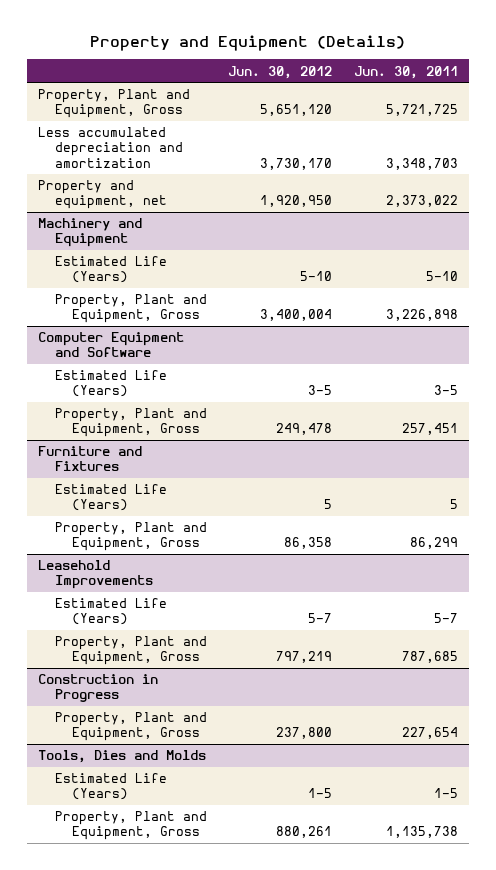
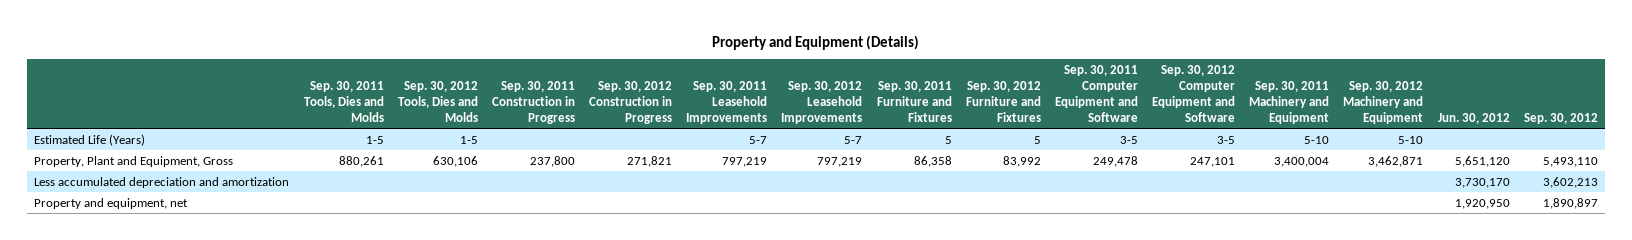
[353,65,458,79] Jun. 30, 2011 -> none
none -> [303,80,384,122] Sep. 30, 2011 Tools, Dies and Molds
none -> [397,80,478,122] Sep. 30, 2012 Tools, Dies and Molds
none -> [491,80,575,124] Sep. 30, 2011 Construction in Progress
none -> [589,80,673,124] Sep. 30, 2012 Construction in Progress
none -> [686,80,768,124] Sep. 30, 2011 Leasehold Improvements
none -> [781,80,863,124] Sep. 30, 2012 Leasehold Improvements
none -> [876,80,952,122] Sep. 30, 2011 Furniture and Fixtures
none -> [965,80,1041,122] Sep. 30, 2012 Furniture and Fixtures
none -> [1054,65,1138,122] Sep. 30, 2011 Computer Equipment and Software
none -> [1152,65,1236,122] Sep. 30, 2012 Computer Equipment and Software
none -> [1249,80,1330,124] Sep. 30, 2011 Machinery and Equipment
none -> [1343,80,1424,124] Sep. 30, 2012 Machinery and Equipment
none -> [1523,112,1598,124] Sep. 30, 2012
none -> [34,133,146,146] Estimated Life (Years)
[37,218,142,248] Machinery and Equipment -> none
[55,256,168,284] Estimated Life (Years) -> none
[55,294,208,324] Property, Plant and Equipment, Gross -> none
[37,332,184,358] Computer Equipment and Software -> none
[55,370,168,398] Estimated Life (Years) -> none
[55,408,208,438] Property, Plant and Equipment, Gross -> none
[37,446,142,472] Furniture and Fixtures -> none
[55,484,168,512] Estimated Life (Years) -> none
[55,522,208,552] Property, Plant and Equipment, Gross -> none
[37,560,154,590] Leasehold Improvements -> none
[55,598,168,626] Estimated Life (Years) -> none
[55,636,208,666] Property, Plant and Equipment, Gross -> none
[37,674,158,703] Construction in Progress -> none
[55,712,208,742] Property, Plant and Equipment, Gross -> none
[37,750,206,764] Tools, Dies and Molds -> none
[55,773,168,801] Estimated Life (Years) -> none
[55,811,208,841] Property, Plant and Equipment, Gross -> none

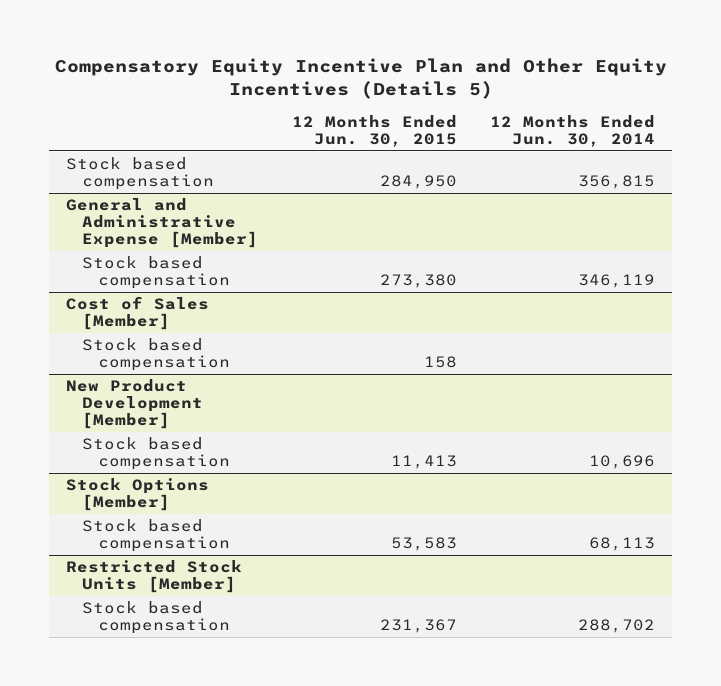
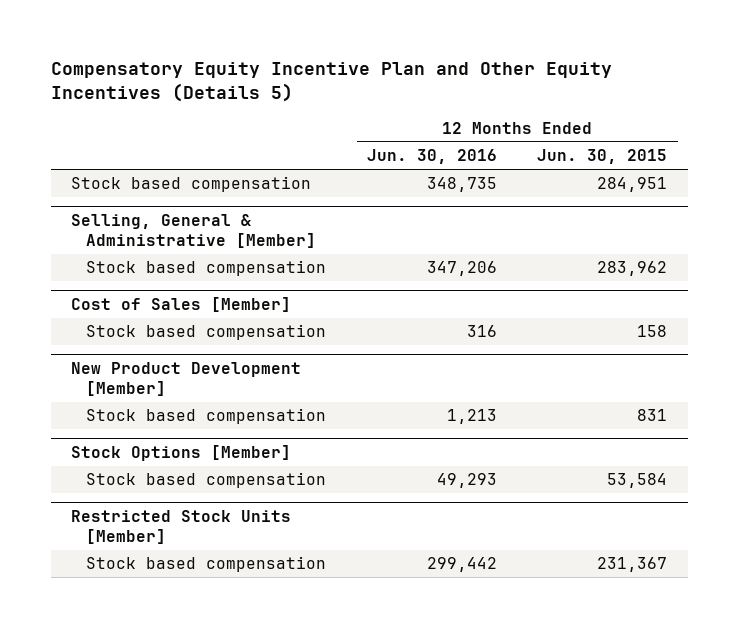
[490,115,656,148] 12 Months Ended Jun. 30, 2014 -> none
none -> [366,149,497,165] Jun. 30, 2016
[379,175,457,190] 284,950 -> [597,177,668,193] 284,951
[66,197,259,249] General and Administrative Expense [Member] -> [71,214,316,249] Selling, General & Administrative [Member]
[379,274,457,289] 273,380 -> [597,261,668,277] 283,962
[390,455,457,470] 11,413 -> [637,409,668,422] 831
[390,537,457,552] 53,583 -> [607,473,668,489] 53,584

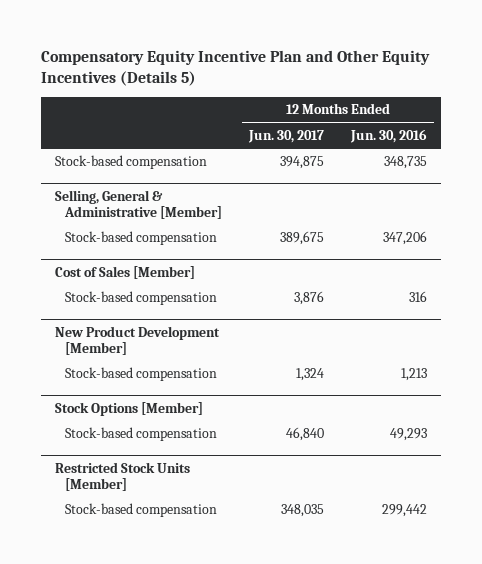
[537,149,668,165] Jun. 30, 2015 -> none
none -> [247,129,324,143] Jun. 30, 2017
[71,176,312,193] Stock based compensation -> [54,155,207,170] Stock-based compensation
[85,260,326,277] Stock based compensation -> [64,231,217,246] Stock-based compensation
[85,324,326,341] Stock based compensation -> [64,291,217,306] Stock-based compensation
[85,408,326,425] Stock based compensation -> [64,367,217,382] Stock-based compensation
[85,472,326,489] Stock based compensation -> [64,427,217,442] Stock-based compensation
[85,556,326,573] Stock based compensation -> [64,503,217,518] Stock-based compensation

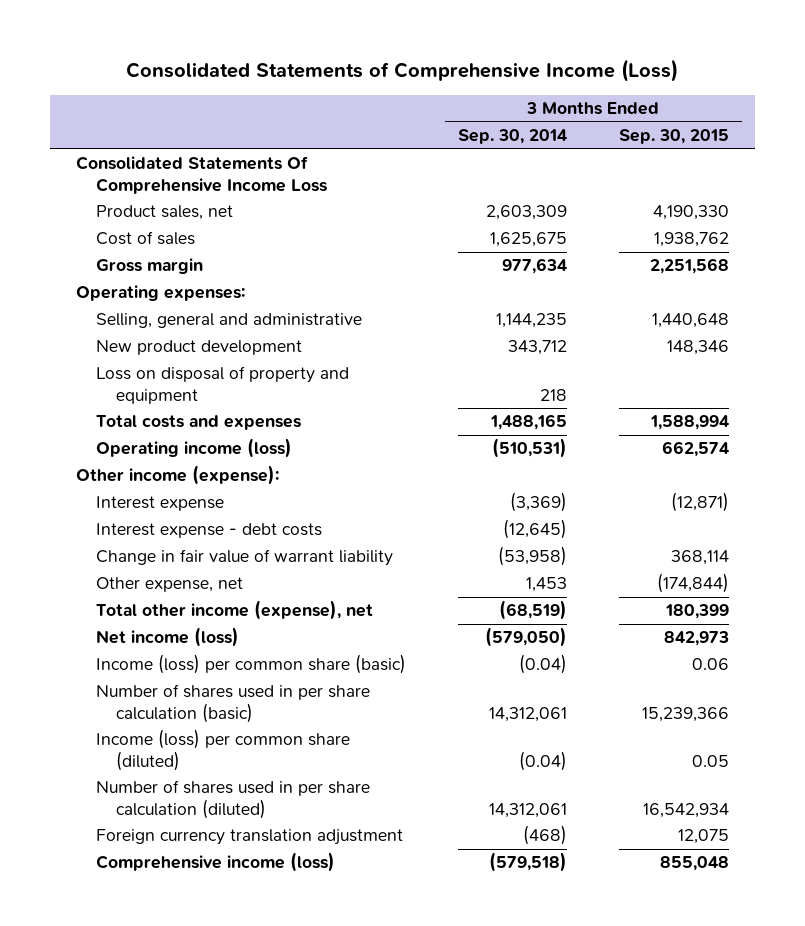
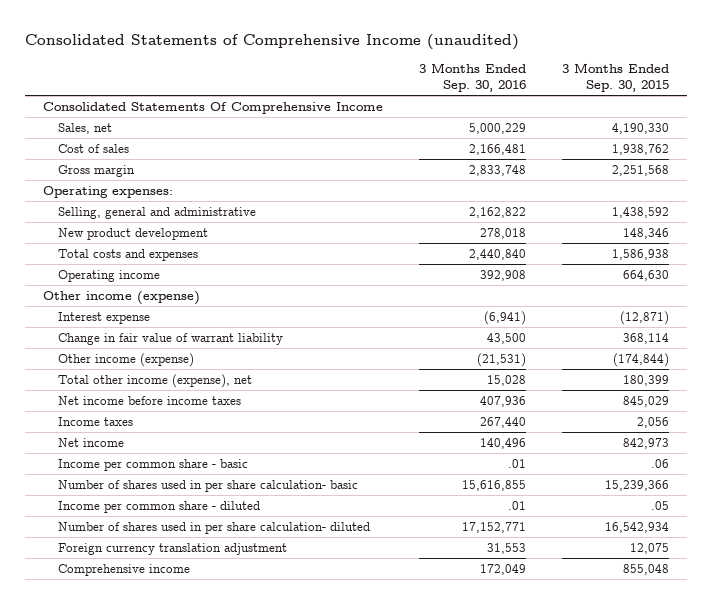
[126,59,679,83] Consolidated Statements of Comprehensive Income (Loss) -> [24,34,519,51] Consolidated Statements of Comprehensive Income (unaudited)
[457,128,567,144] Sep. 30, 2014 -> none
none -> [418,62,526,93] 3 Months Ended Sep. 30, 2016
[76,156,327,194] Consolidated Statements Of Comprehensive Income Loss -> [42,101,383,114] Consolidated Statements Of Comprehensive Income
[95,205,233,221] Product sales, net -> [57,122,112,134] Sales, net
[651,313,729,329] 1,440,648 -> [611,206,669,218] 1,438,592
[95,366,349,404] Loss on disposal of property and equipment -> none
[649,415,729,431] 1,588,994 -> [611,248,669,260] 1,586,938
[95,438,292,459] Operating income (loss) -> [57,269,160,282] Operating income
[661,441,729,458] 662,574 -> [622,269,669,281] 664,630
[76,465,280,486] Other income (expense): -> [42,290,200,305] Other income (expense)
[95,523,322,539] Interest expense - debt costs -> none
[95,577,243,593] Other expense, net -> [57,352,194,367] Other income (expense)
none -> [57,395,241,405] Net income before income taxes
none -> [57,416,133,426] Income taxes
[95,627,239,648] Net income (loss) -> [57,437,124,447] Net income
[95,654,406,675] Income (loss) per common share (basic) -> [57,458,248,471] Income per common share - basic
[691,658,729,671] 0.06 -> [650,458,669,468] .06
[95,684,370,723] Number of shares used in per share calculation (basic) -> [57,479,358,492] Number of shares used in per share calculation- basic
[95,729,350,771] Income (loss) per common share (diluted) -> [57,500,260,513] Income per common share - diluted
[691,754,729,767] 0.05 -> [650,500,669,510] .05
[95,780,370,819] Number of shares used in per share calculation (diluted) -> [57,521,370,534] Number of shares used in per share calculation- diluted
[95,852,335,873] Comprehensive income (loss) -> [57,563,190,576] Comprehensive income

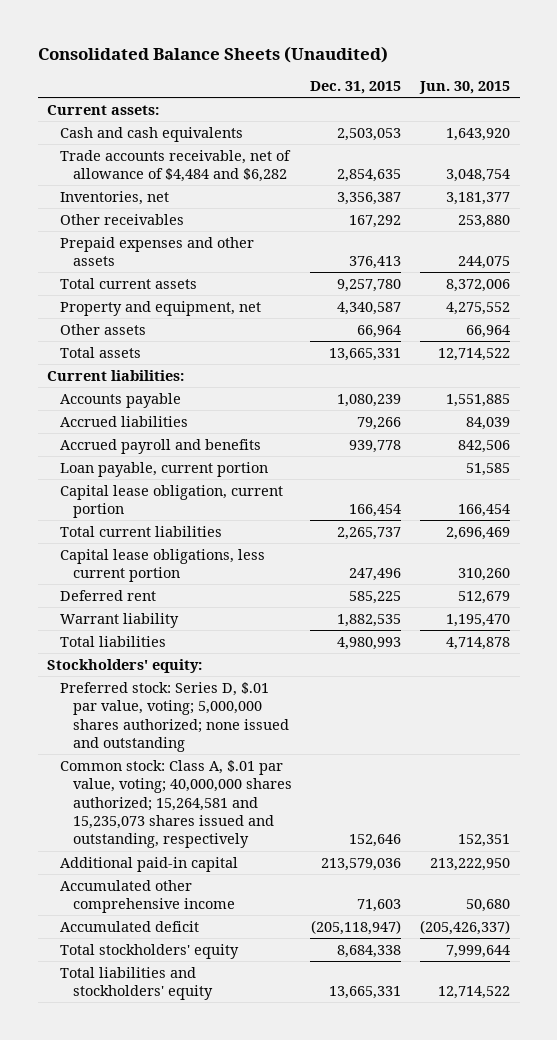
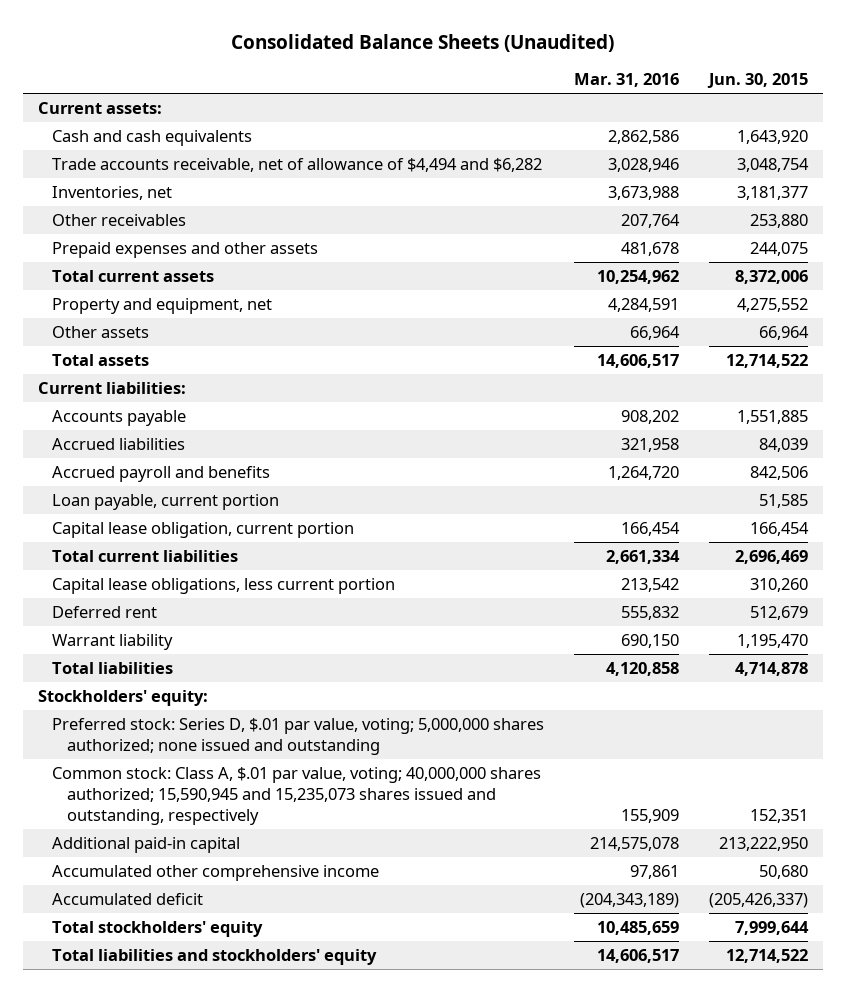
[310,81,402,95] Dec. 31, 2015 -> none
none -> [574,73,680,88] Mar. 31, 2016
[59,149,291,183] Trade accounts receivable, net of allowance of $4,484 and $6,282 -> [52,157,543,172] Trade accounts receivable, net of allowance of $4,494 and $6,282
[59,759,292,849] Common stock: Class A, $.01 par value, voting; 40,000,000 shares authorized; 15,264,581 and 15,235,073 shares issued and outstanding, respectively -> [52,766,542,825] Common stock: Class A, $.01 par value, voting; 40,000,000 shares authorized; 15,590,945 and 15,235,073 shares issued and outstanding, respectively

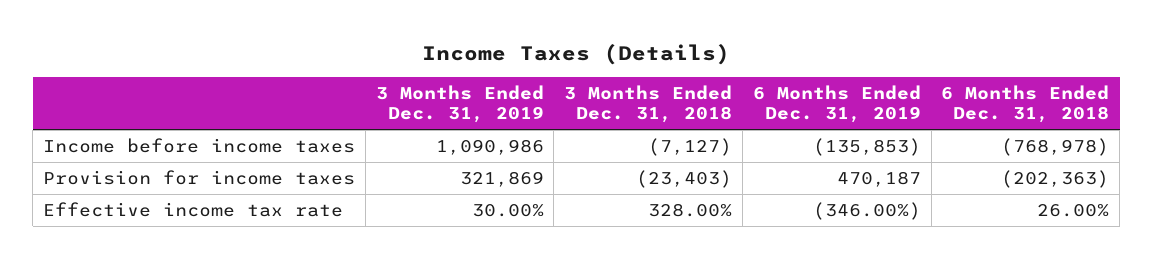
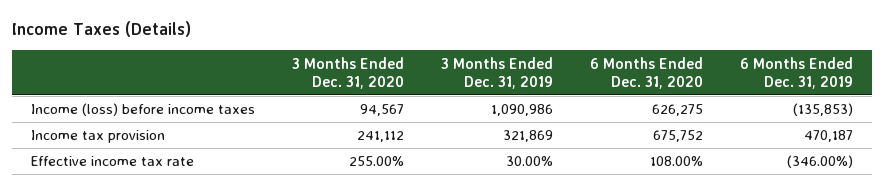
[564,84,733,124] 3 Months Ended Dec. 31, 2018 -> none
[941,84,1110,124] 6 Months Ended Dec. 31, 2018 -> none
none -> [291,56,404,89] 3 Months Ended Dec. 31, 2020
none -> [590,56,704,89] 6 Months Ended Dec. 31, 2020
[43,138,356,154] Income before income taxes -> [30,103,255,117] Income (loss) before income taxes
[43,170,356,186] Provision for income taxes -> [30,130,165,144] Income tax provision

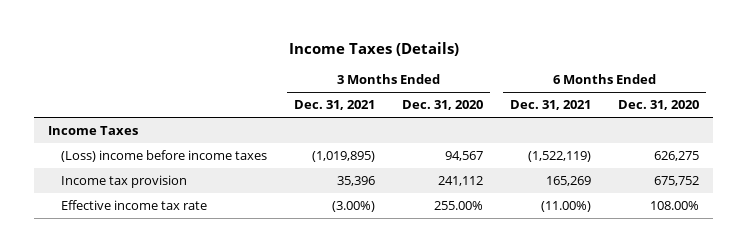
[441,56,554,89] 3 Months Ended Dec. 31, 2019 -> none
[740,56,854,89] 6 Months Ended Dec. 31, 2019 -> none
none -> [293,100,375,111] Dec. 31, 2021
none -> [510,100,592,111] Dec. 31, 2021
none -> [47,126,138,136] Income Taxes
[30,103,255,117] Income (loss) before income taxes -> [60,150,267,163] (Loss) income before income taxes

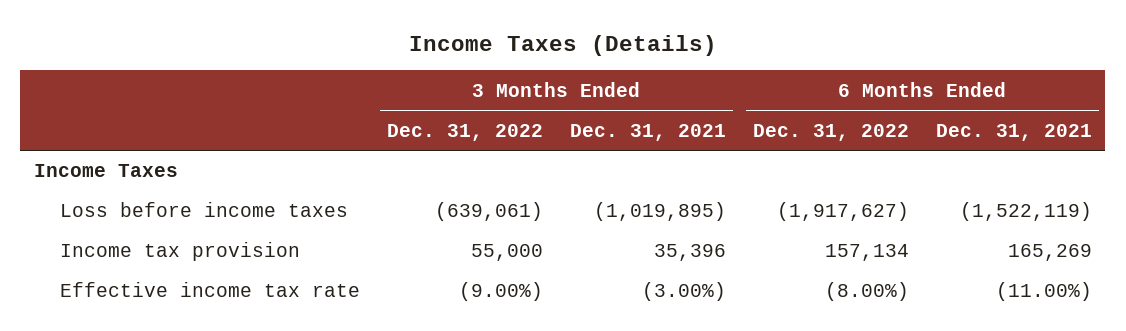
[402,100,484,111] Dec. 31, 2020 -> none
[618,100,700,111] Dec. 31, 2020 -> none
none -> [386,123,543,141] Dec. 31, 2022
none -> [752,123,909,141] Dec. 31, 2022
[60,150,267,163] (Loss) income before income taxes -> [59,202,348,218] Loss before income taxes

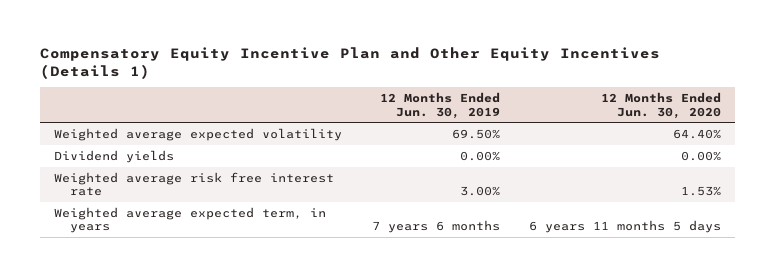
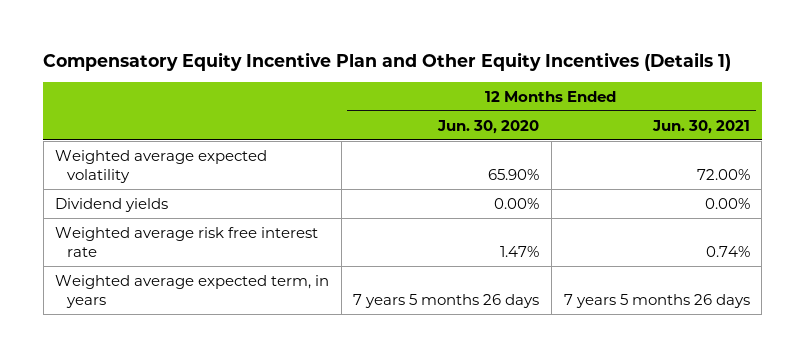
[379,91,500,119] 12 Months Ended Jun. 30, 2019 -> none
none -> [651,119,750,134] Jun. 30, 2021
[672,128,721,139] 64.40% -> [488,169,540,181] 65.90%
[680,186,721,197] 1.53% -> [500,246,540,258] 1.47%
[528,220,721,234] 6 years 11 months 5 days -> [353,294,540,309] 7 years 5 months 26 days

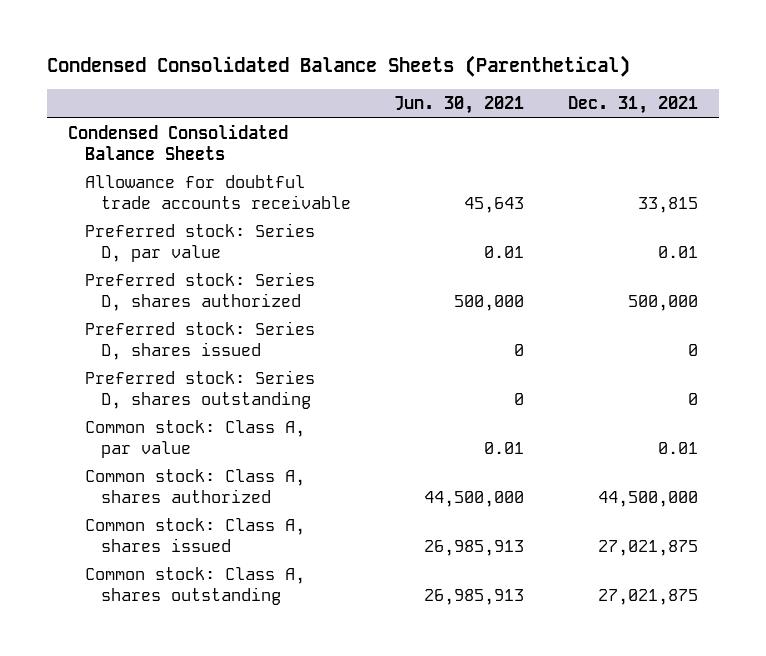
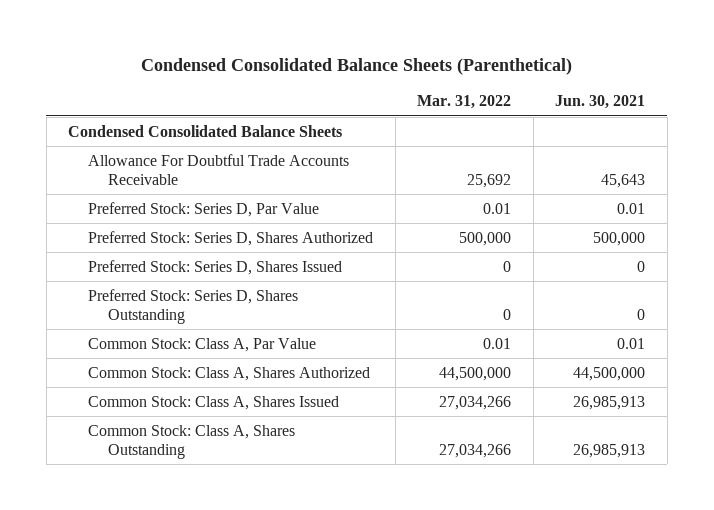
[567,96,698,115] Dec. 31, 2021 -> none
none -> [417,95,512,110] Mar. 31, 2022
[84,175,352,209] Allowance for doubtful trade accounts receivable -> [88,153,350,185] Allowance For Doubtful Trade Accounts Receivable
[84,223,315,262] Preferred stock: Series D, par value -> [88,201,320,217] Preferred Stock: Series D, Par Value
[84,272,315,311] Preferred stock: Series D, shares authorized -> [88,230,374,246] Preferred Stock: Series D, Shares Authorized
[84,321,315,360] Preferred stock: Series D, shares issued -> [88,259,343,275] Preferred Stock: Series D, Shares Issued
[84,370,315,409] Preferred stock: Series D, shares outstanding -> [88,288,299,324] Preferred Stock: Series D, Shares Outstanding
[84,420,305,458] Common stock: Class A, par value -> [88,337,317,352] Common Stock: Class A, Par Value
[84,469,305,503] Common stock: Class A, shares authorized -> [88,366,371,381] Common Stock: Class A, Shares Authorized
[84,518,305,552] Common stock: Class A, shares issued -> [88,395,340,410] Common Stock: Class A, Shares Issued
[84,567,305,605] Common stock: Class A, shares outstanding -> [88,424,296,459] Common Stock: Class A, Shares Outstanding

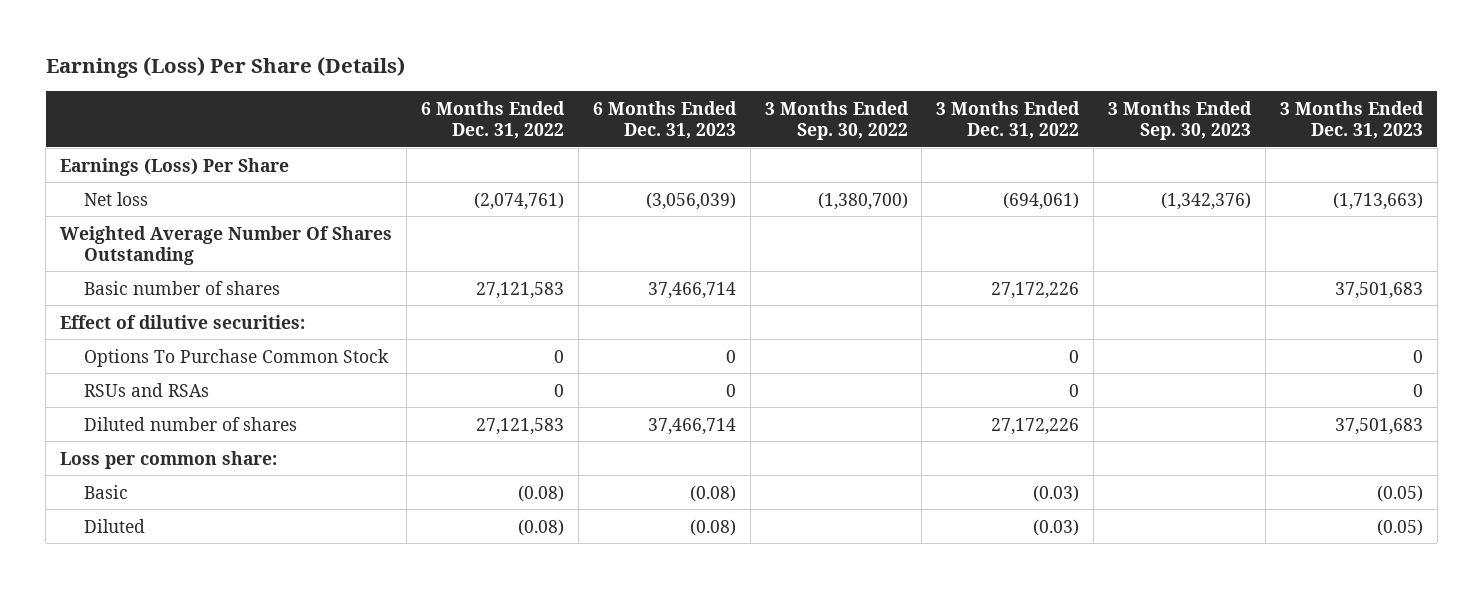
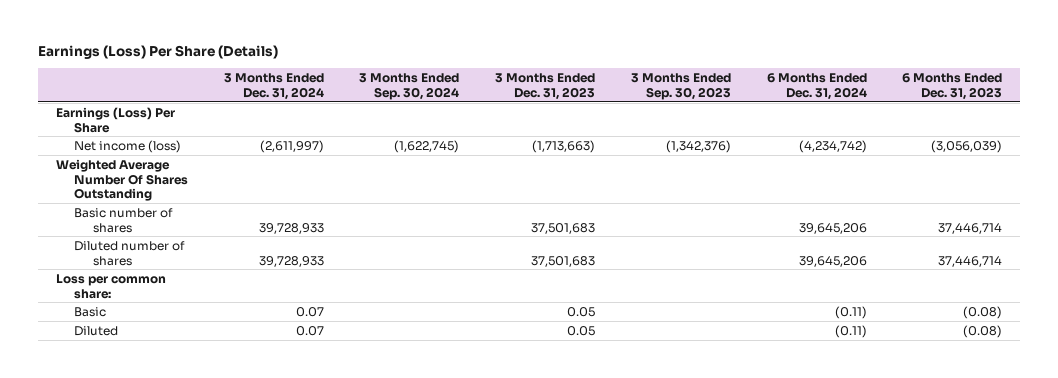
[421,100,566,139] 6 Months Ended Dec. 31, 2022 -> none
[764,100,909,140] 3 Months Ended Sep. 30, 2022 -> none
[936,100,1081,139] 3 Months Ended Dec. 31, 2022 -> none
none -> [223,72,324,100] 3 Months Ended Dec. 31, 2024
none -> [359,72,460,100] 3 Months Ended Sep. 30, 2024
none -> [766,72,867,100] 6 Months Ended Dec. 31, 2024
[84,191,149,206] Net loss -> [74,139,182,153] Net income (loss)
[60,314,306,329] Effect of dilutive securities: -> none
[84,348,390,367] Options To Purchase Common Stock -> none
[84,382,210,397] RSUs and RSAs -> none
[647,281,736,299] 37,466,714 -> [938,222,1003,234] 37,446,714
[647,417,736,435] 37,466,714 -> [938,255,1003,267] 37,446,714
[1376,484,1423,502] (0.05) -> [567,306,596,317] 0.05
[1376,518,1423,536] (0.05) -> [567,325,596,336] 0.05

